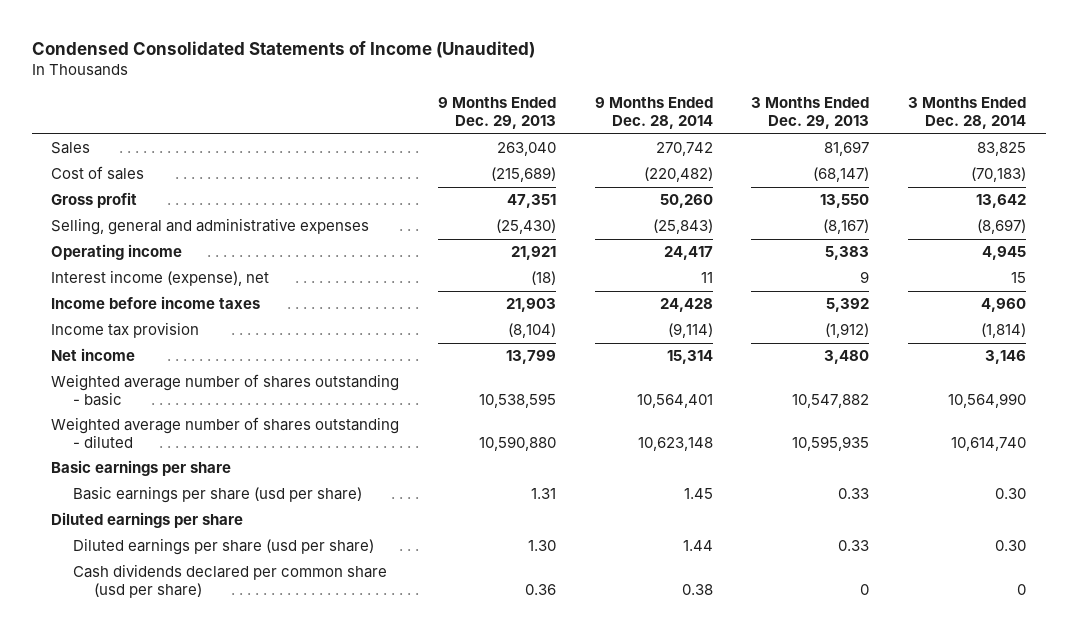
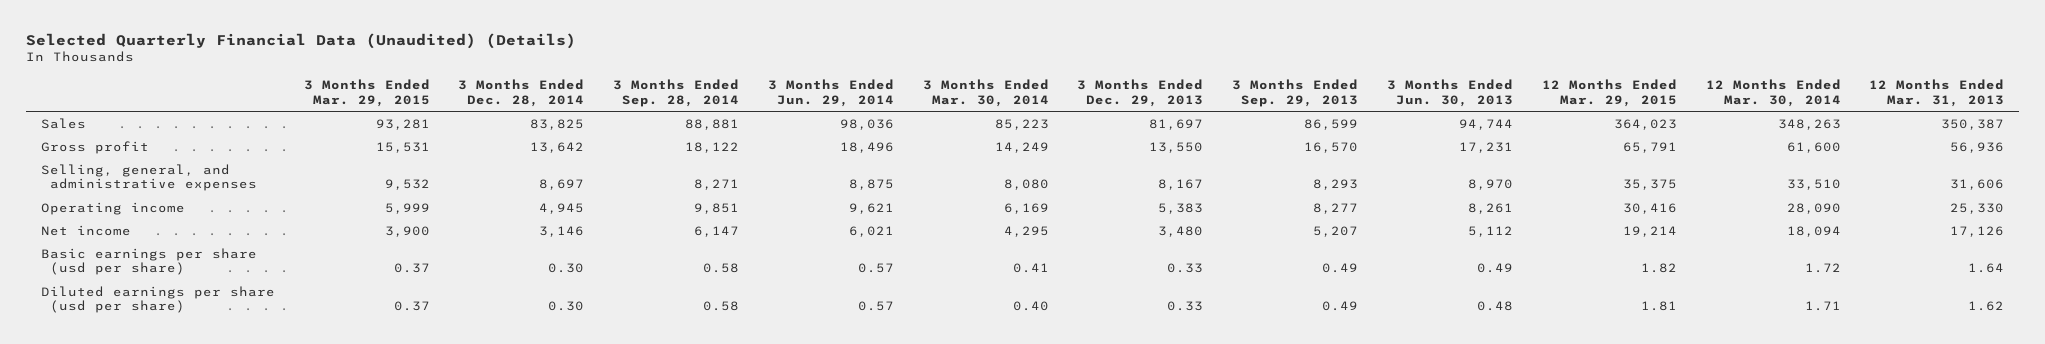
[31,40,535,58] Condensed Consolidated Statements of Income (Unaudited) -> [26,33,577,50] Selected Quarterly Financial Data (Unaudited) (Details)
[437,97,556,130] 9 Months Ended Dec. 29, 2013 -> none
[594,97,713,130] 9 Months Ended Dec. 28, 2014 -> none
none -> [303,79,430,108] 3 Months Ended Mar. 29, 2015
none -> [613,79,740,108] 3 Months Ended Sep. 28, 2014
none -> [767,79,894,108] 3 Months Ended Jun. 29, 2014
none -> [922,79,1049,108] 3 Months Ended Mar. 30, 2014
none -> [1232,79,1359,108] 3 Months Ended Sep. 29, 2013
none -> [1387,79,1514,108] 3 Months Ended Jun. 30, 2013
none -> [1541,79,1677,108] 12 Months Ended Mar. 29, 2015
none -> [1705,79,1841,108] 12 Months Ended Mar. 30, 2014
none -> [1869,79,2005,108] 12 Months Ended Mar. 31, 2013
[51,166,145,181] Cost of sales -> none
[51,218,370,236] Selling, general and administrative expenses -> [40,163,257,192] Selling, general, and administrative expenses
[823,219,870,235] (8,167) -> [1158,179,1204,191] 8,167
[977,219,1027,235] (8,697) -> [539,179,585,191] 8,697
[51,270,270,287] Interest income (expense), net -> none
[51,296,261,310] Income before income taxes -> none
[51,322,200,339] Income tax provision -> none
[51,374,400,407] Weighted average number of shares outstanding - basic -> none
[51,417,400,449] Weighted average number of shares outstanding - diluted -> none
[51,460,232,477] Basic earnings per share -> none
[51,512,244,529] Diluted earnings per share -> none
[72,564,387,599] Cash dividends declared per common share (usd per share) -> none

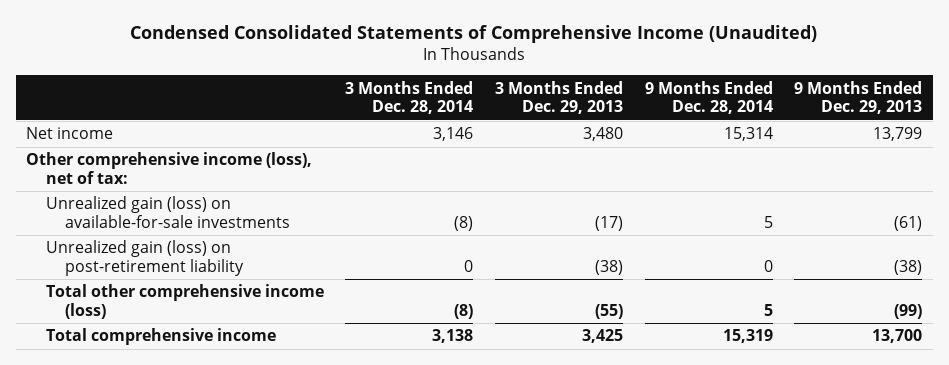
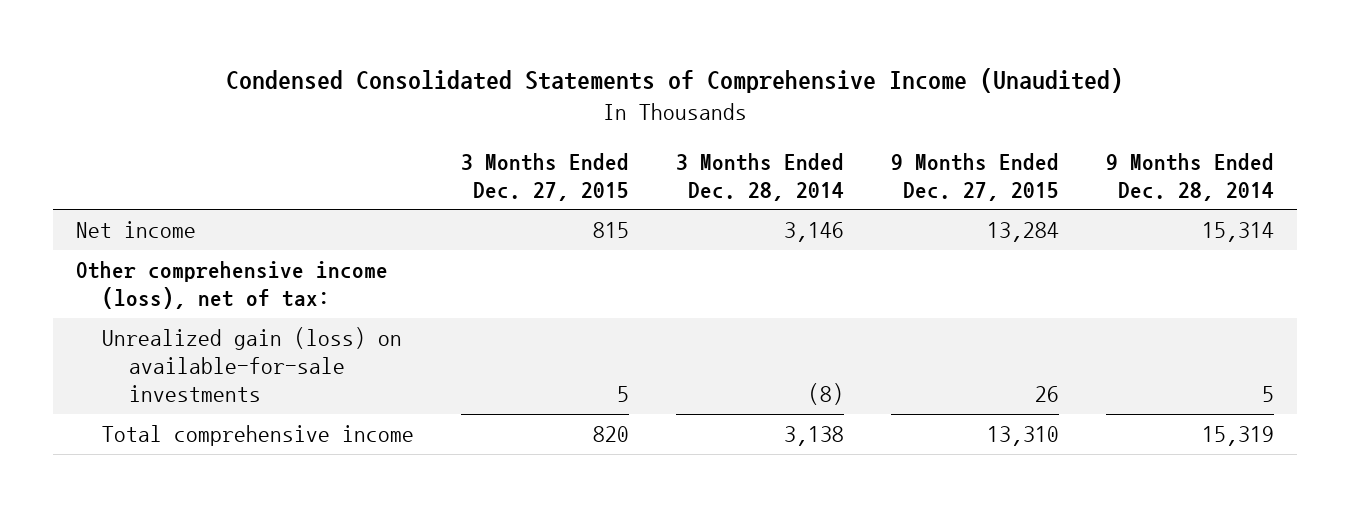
[494,80,623,114] 3 Months Ended Dec. 29, 2013 -> none
[794,80,923,114] 9 Months Ended Dec. 29, 2013 -> none
none -> [461,152,630,201] 3 Months Ended Dec. 27, 2015
none -> [890,152,1059,201] 9 Months Ended Dec. 27, 2015
[45,240,244,276] Unrealized gain (loss) on post-retirement liability -> none
[45,284,324,319] Total other comprehensive income (loss) -> none

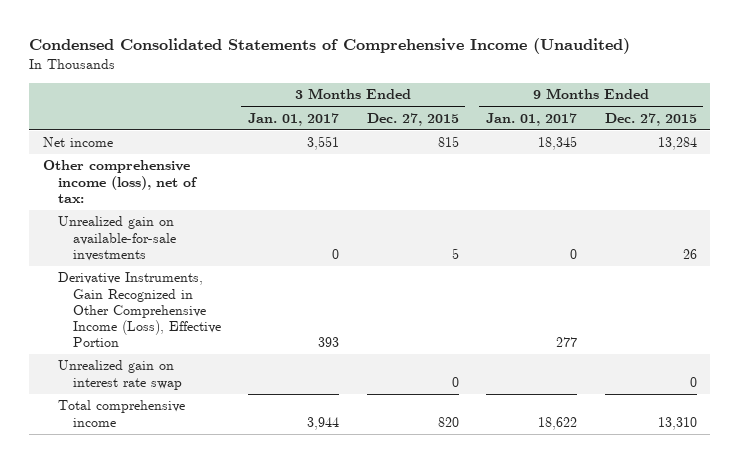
[676,152,845,201] 3 Months Ended Dec. 28, 2014 -> none
[1105,152,1274,201] 9 Months Ended Dec. 28, 2014 -> none
none -> [248,112,340,126] Jan. 01, 2017
none -> [486,112,578,126] Jan. 01, 2017
[102,327,403,403] Unrealized gain (loss) on available-for-sale investments -> [57,216,176,261] Unrealized gain on available-for-sale investments
none -> [57,272,221,348] Derivative Instruments, Gain Recognized in Other Comprehensive Income (Loss), Effective Portion
none -> [57,360,182,390] Unrealized gain on interest rate swap

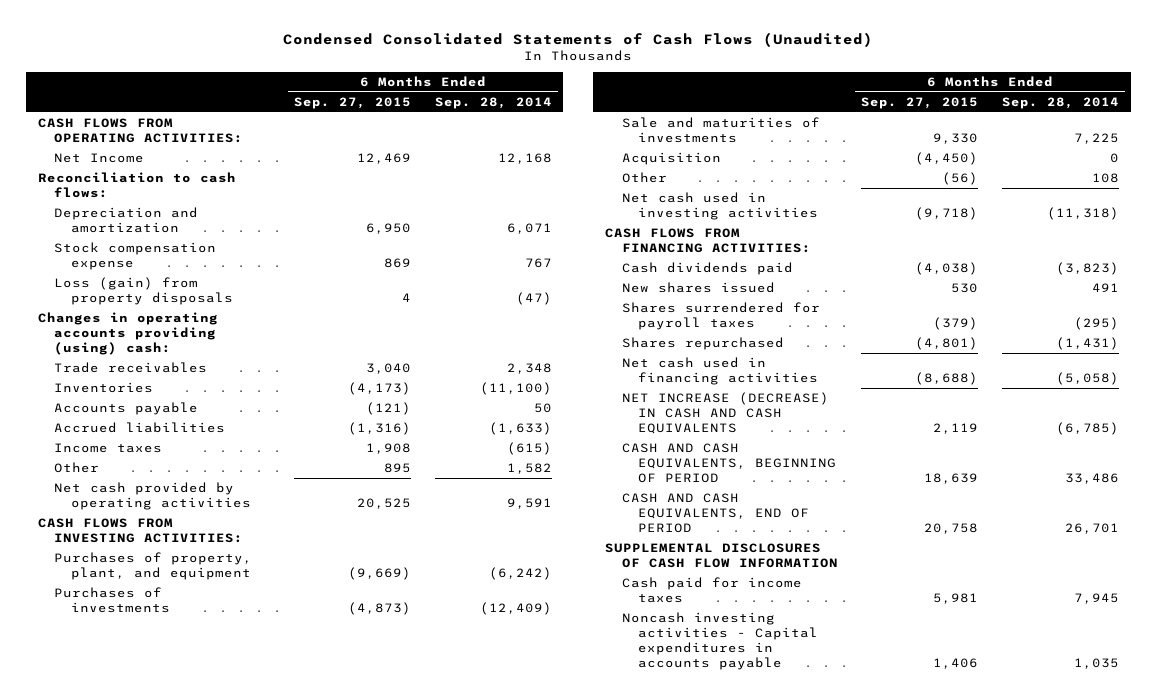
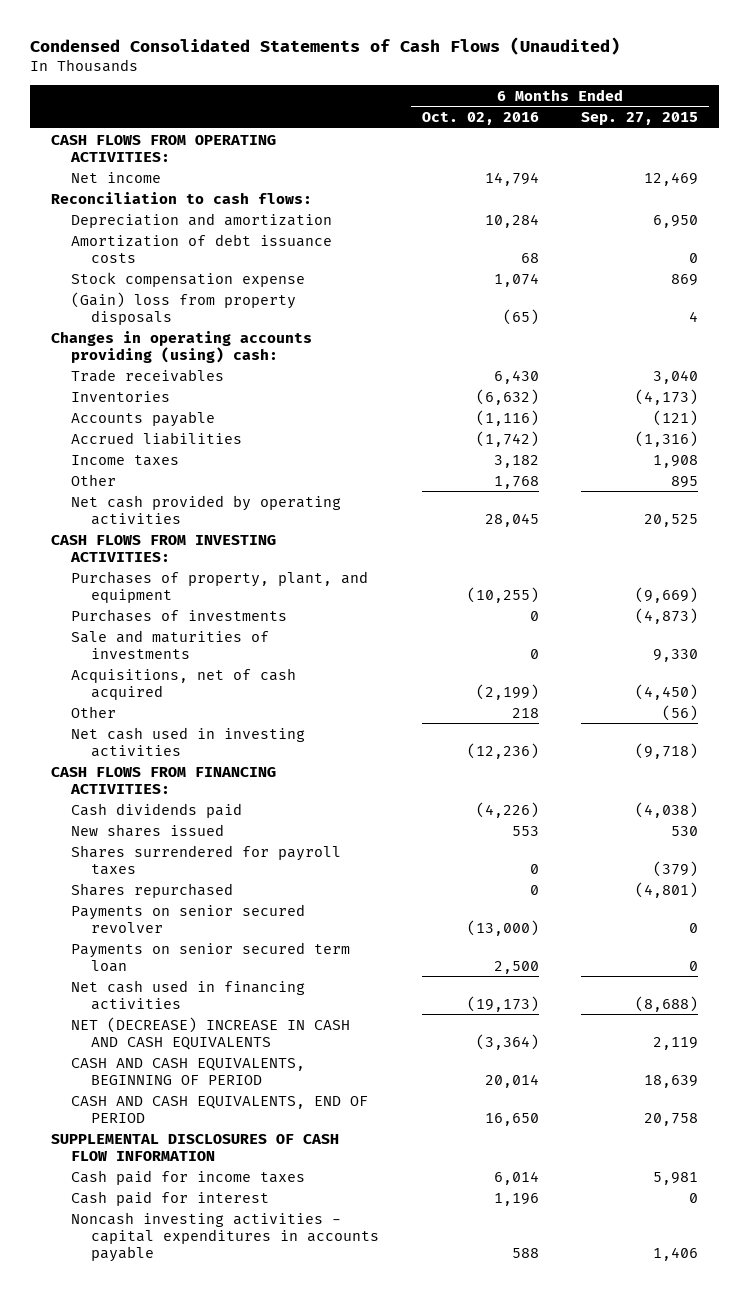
[434,96,552,109] Sep. 28, 2014 -> none
none -> [421,112,539,126] Oct. 02, 2016
[54,153,145,164] Net Income -> [71,171,162,183] Net income
none -> [71,233,333,263] Amortization of debt issuance costs
[54,277,233,306] Loss (gain) from property disposals -> [71,291,297,325] (Gain) loss from property disposals
[621,152,721,166] Acquisition -> [71,667,297,700] Acquisitions, net of cash acquired
none -> [71,903,306,933] Payments on senior secured revolver
none -> [71,941,351,972] Payments on senior secured term loan
[621,392,829,434] NET INCREASE (DECREASE) IN CASH AND CASH EQUIVALENTS -> [71,1016,351,1050] NET (DECREASE) INCREASE IN CASH AND CASH EQUIVALENTS
none -> [71,1190,270,1206] Cash paid for interest
[621,612,819,670] Noncash investing activities - Capital expenditures in accounts payable -> [71,1211,380,1263] Noncash investing activities - capital expenditures in accounts payable

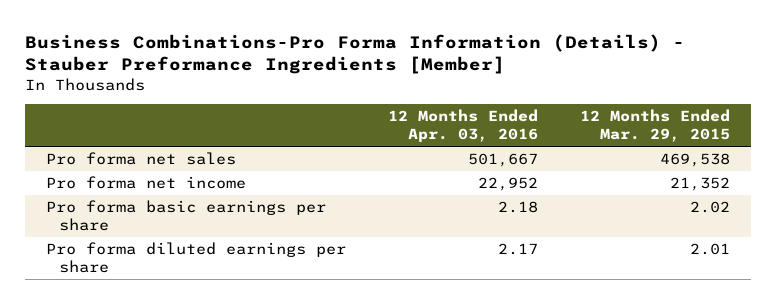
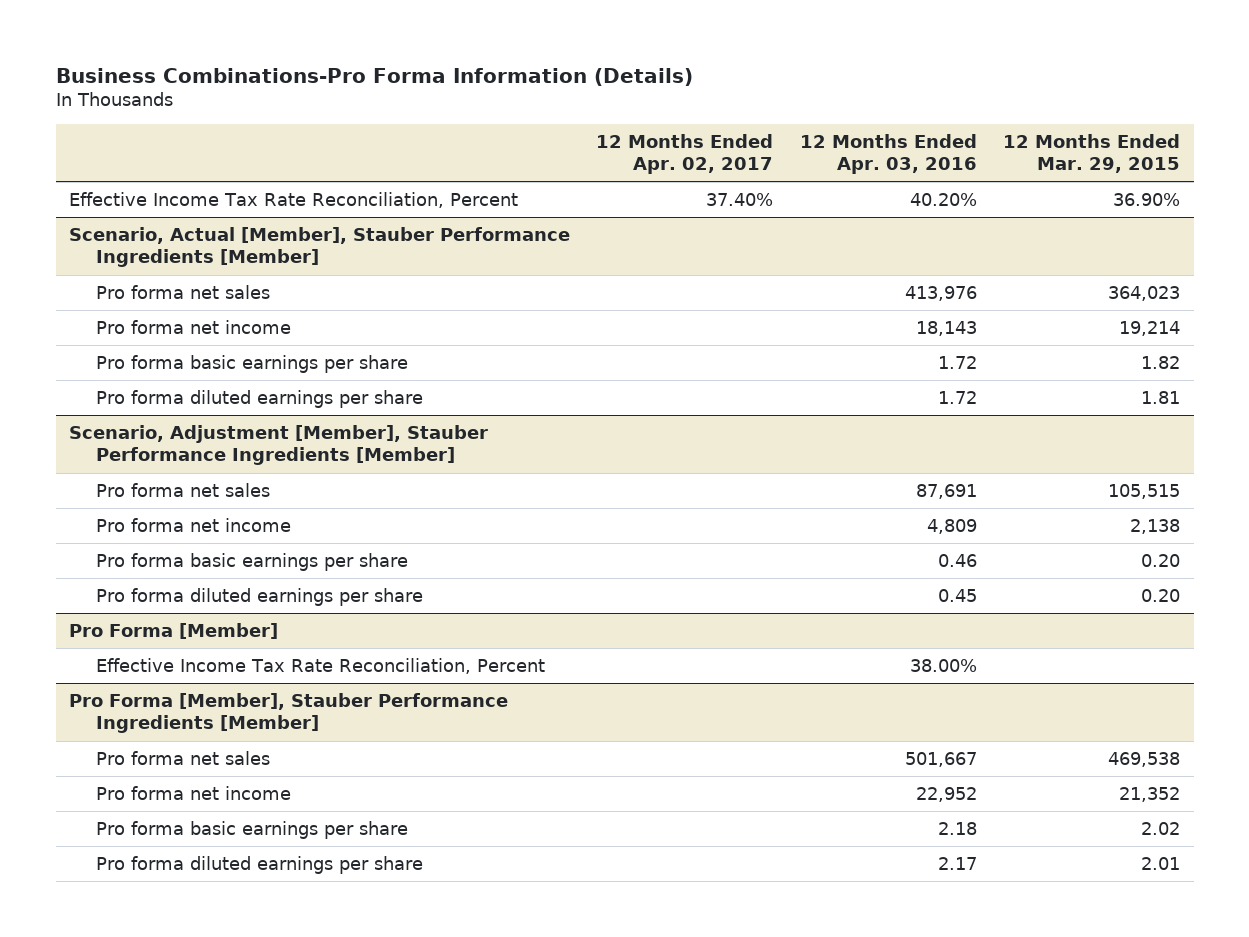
[25,33,686,75] Business Combinations-Pro Forma Information (Details) - Stauber Preformance Ingredients [Member] -> [55,67,693,86] Business Combinations-Pro Forma Information (Details)
none -> [596,133,774,175] 12 Months Ended Apr. 02, 2017
none -> [68,192,518,209] Effective Income Tax Rate Reconciliation, Percent
none -> [68,227,570,268] Scenario, Actual [Member], Stauber Performance Ingredients [Member]
none -> [95,285,270,300] Pro forma net sales
none -> [95,320,291,335] Pro forma net income
none -> [95,355,408,374] Pro forma basic earnings per share
none -> [95,390,423,409] Pro forma diluted earnings per share
none -> [68,425,488,466] Scenario, Adjustment [Member], Stauber Performance Ingredients [Member]
none -> [95,483,270,498] Pro forma net sales
none -> [95,518,291,533] Pro forma net income
none -> [95,553,408,572] Pro forma basic earnings per share
none -> [95,588,423,607] Pro forma diluted earnings per share
none -> [68,623,278,640] Pro Forma [Member]
none -> [95,658,545,675] Effective Income Tax Rate Reconciliation, Percent
none -> [68,693,508,734] Pro Forma [Member], Stauber Performance Ingredients [Member]

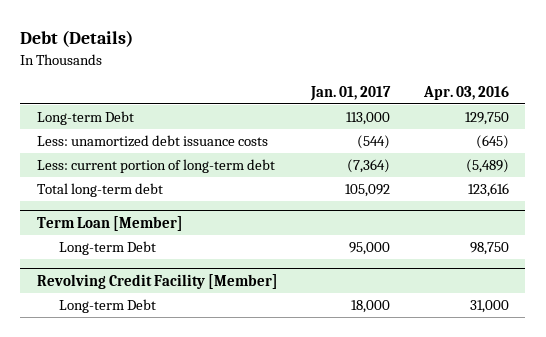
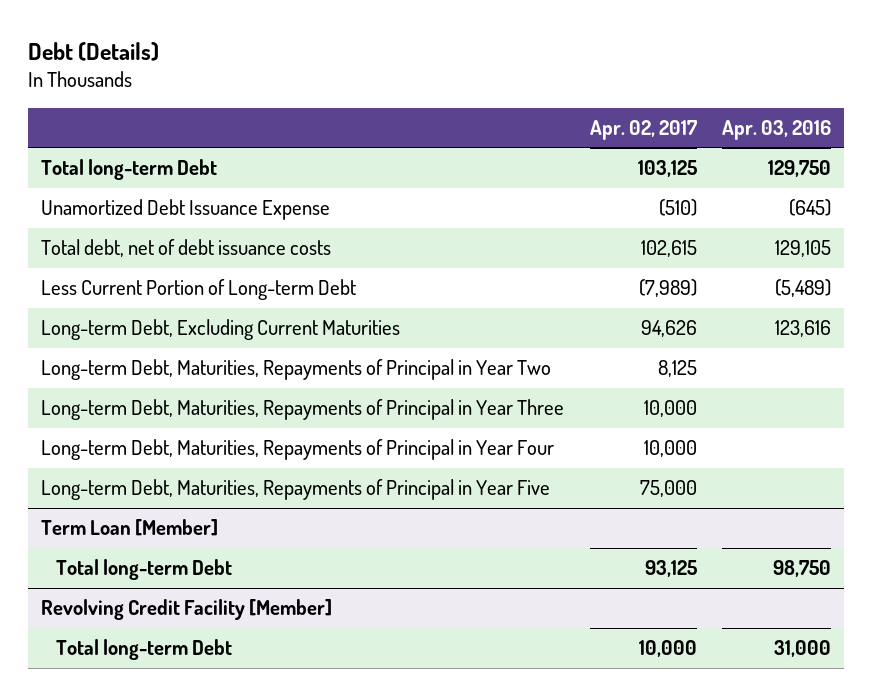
[310,85,392,101] Jan. 01, 2017 -> none
none -> [589,120,697,141] Apr. 02, 2017
[37,111,135,126] Long-term Debt -> [40,159,217,181] Total long-term Debt
[37,135,269,148] Less: unamortized debt issuance costs -> [40,199,330,221] Unamortized Debt Issuance Expense
none -> [40,239,331,258] Total debt, net of debt issuance costs
[37,159,276,174] Less: current portion of long-term debt -> [40,279,356,301] Less Current Portion of Long-term Debt
[37,183,164,198] Total long-term debt -> [40,319,400,341] Long-term Debt, Excluding Current Maturities
none -> [40,359,551,381] Long-term Debt, Maturities, Repayments of Principal in Year Two
none -> [40,399,564,421] Long-term Debt, Maturities, Repayments of Principal in Year Three
none -> [40,439,554,461] Long-term Debt, Maturities, Repayments of Principal in Year Four
none -> [40,479,550,501] Long-term Debt, Maturities, Repayments of Principal in Year Five
[58,241,156,256] Long-term Debt -> [56,559,233,581] Total long-term Debt
[58,299,156,314] Long-term Debt -> [56,639,233,661] Total long-term Debt

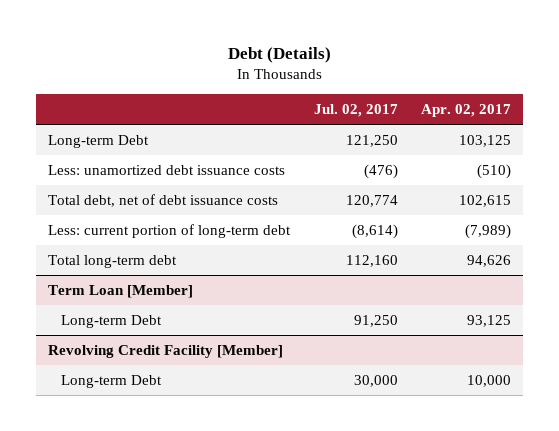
[722,120,832,141] Apr. 03, 2016 -> none
none -> [313,103,398,117] Jul. 02, 2017
[40,159,217,181] Total long-term Debt -> [47,135,149,149] Long-term Debt
[40,199,330,221] Unamortized Debt Issuance Expense -> [47,165,285,176] Less: unamortized debt issuance costs
[40,359,551,381] Long-term Debt, Maturities, Repayments of Principal in Year Two -> none
[40,399,564,421] Long-term Debt, Maturities, Repayments of Principal in Year Three -> none
[40,439,554,461] Long-term Debt, Maturities, Repayments of Principal in Year Four -> none
[40,479,550,501] Long-term Debt, Maturities, Repayments of Principal in Year Five -> none
[40,279,356,301] Less Current Portion of Long-term Debt -> [47,224,291,239] Less: current portion of long-term debt
[40,319,400,341] Long-term Debt, Excluding Current Maturities -> [47,255,177,269] Total long-term debt
[56,559,233,581] Total long-term Debt -> [61,315,163,329] Long-term Debt
[56,639,233,661] Total long-term Debt -> [61,375,163,389] Long-term Debt

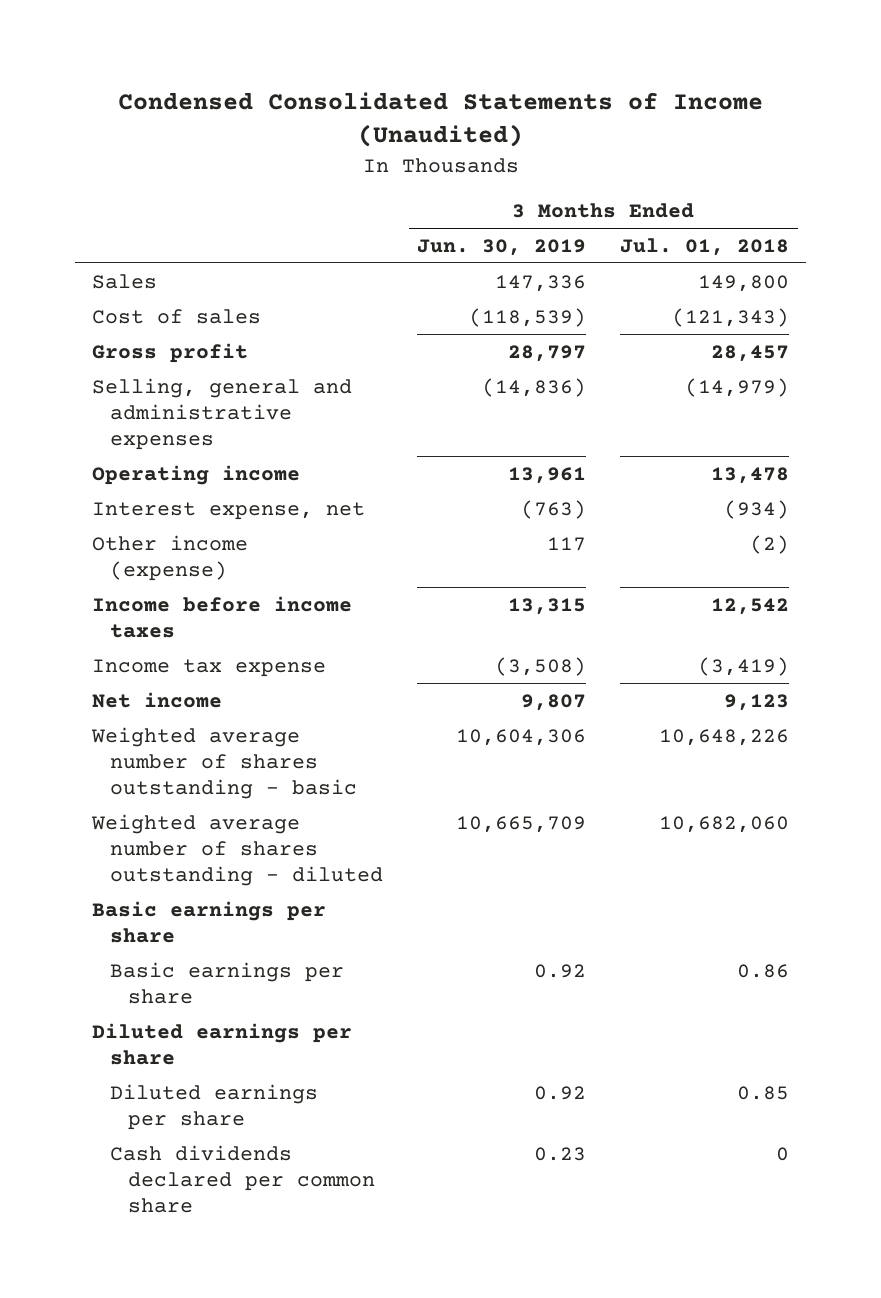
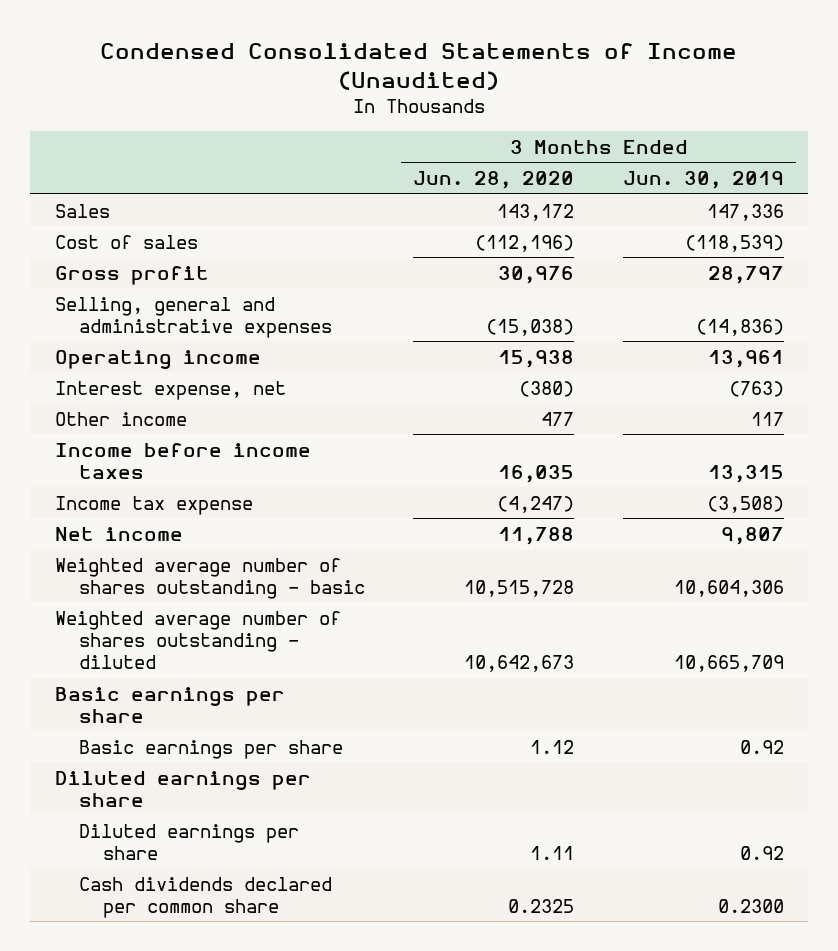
[620,237,790,256] Jul. 01, 2018 -> none
none -> [413,171,575,190] Jun. 28, 2020
[92,534,249,581] Other income (expense) -> [54,411,187,426] Other income
[534,1146,587,1161] 0.23 -> [717,898,784,913] 0.2300

